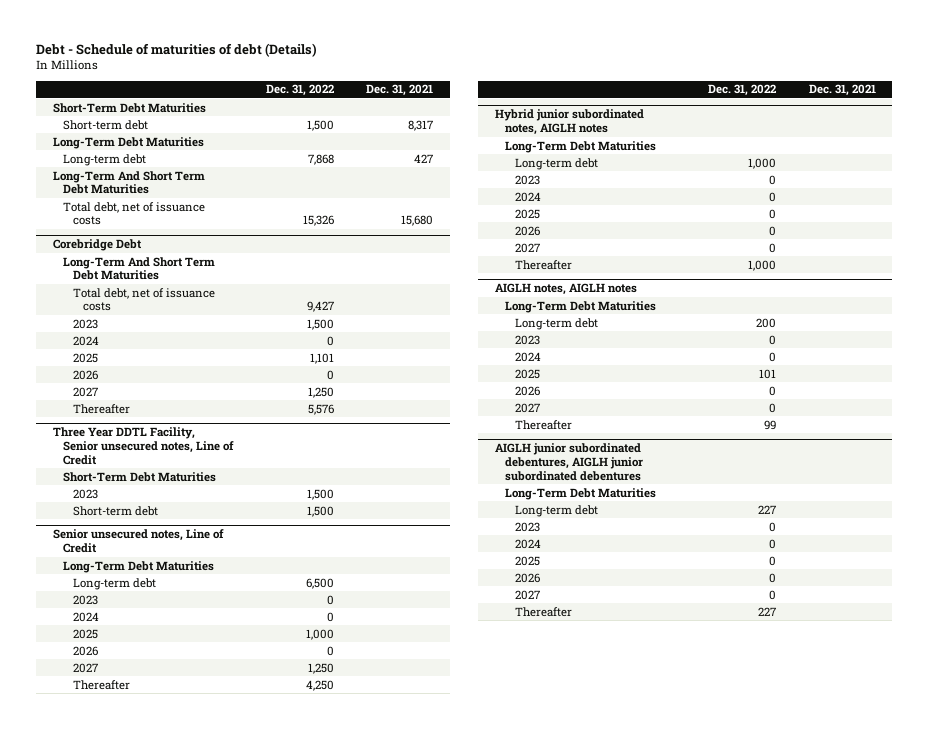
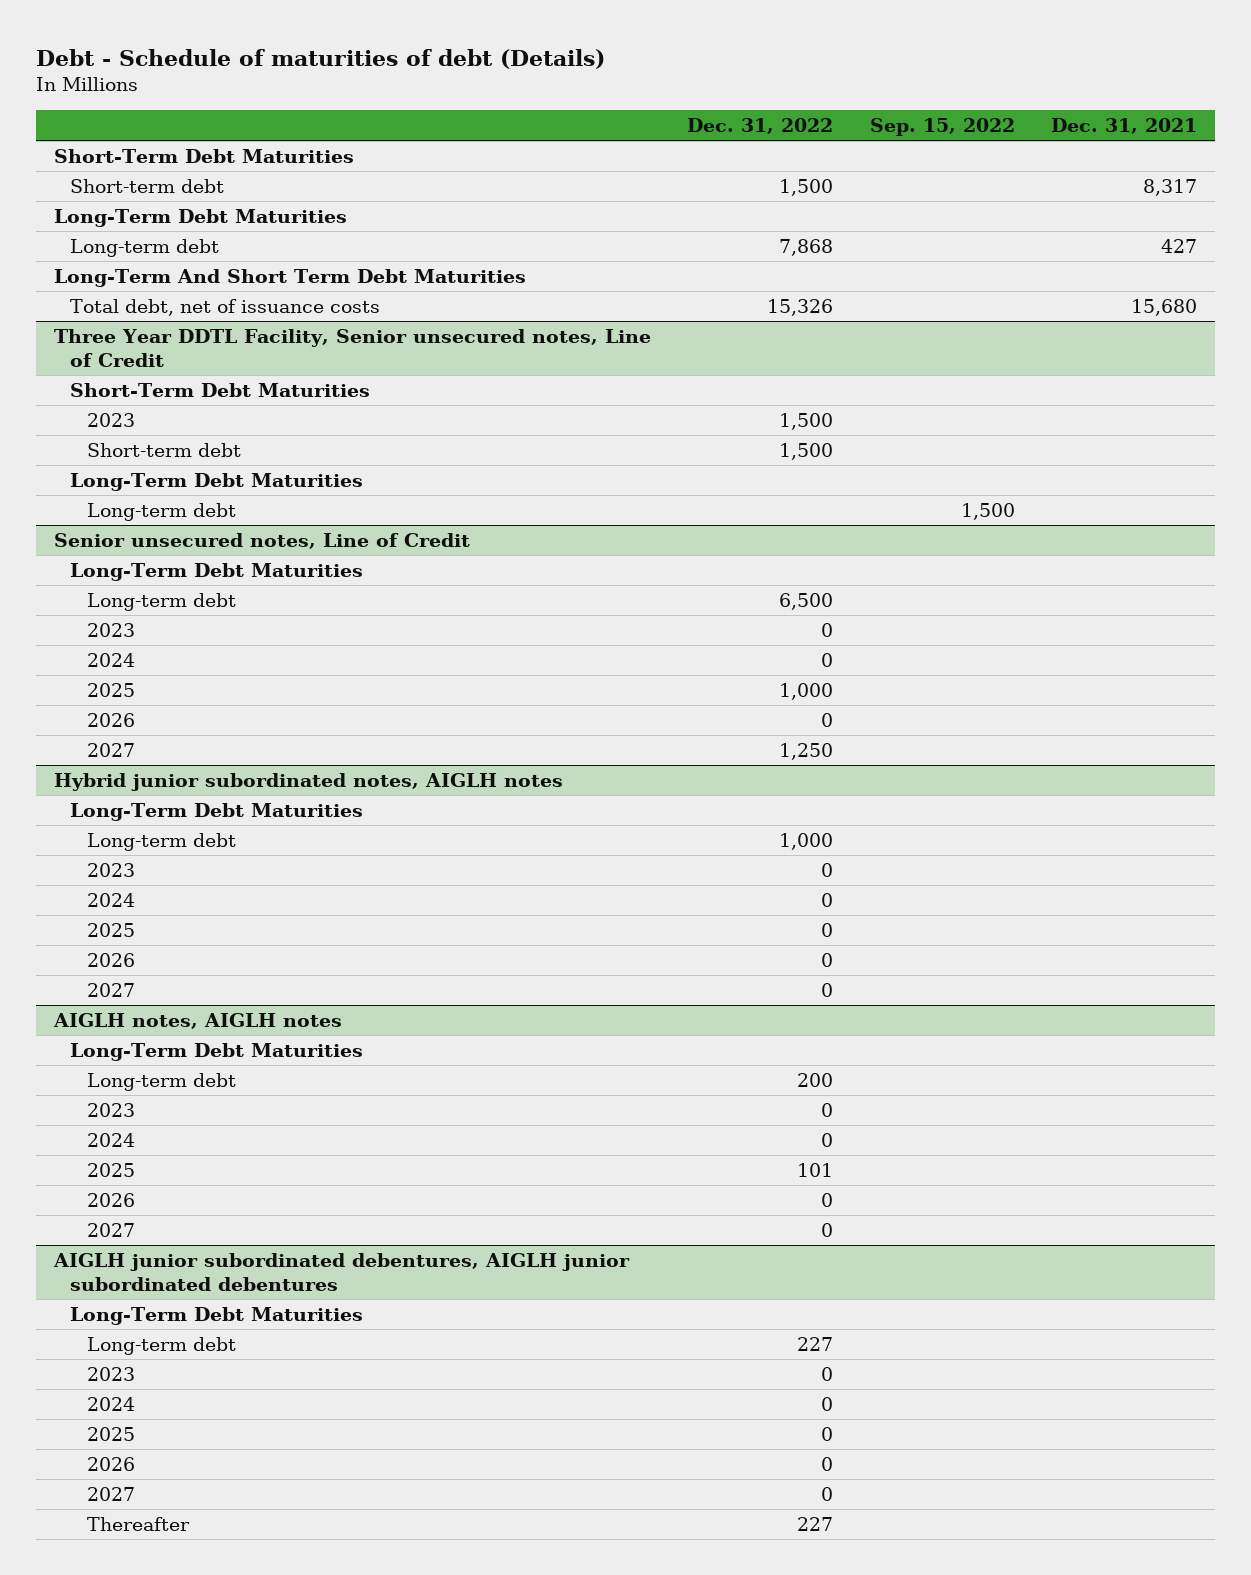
none -> [869,118,1015,137] Sep. 15, 2022
[52,239,142,252] Corebridge Debt -> none
[62,256,215,281] Long-Term And Short Term Debt Maturities -> none
[72,287,215,312] Total debt, net of issuance costs -> none
[72,318,98,329] 2023 -> none
[72,335,99,346] 2024 -> none
[72,352,98,363] 2025 -> none
[72,369,98,380] 2026 -> none
[72,386,98,397] 2027 -> none
[72,403,130,414] Thereafter -> none
none -> [70,472,364,491] Long-Term Debt Maturities
none -> [86,502,236,521] Long-term debt
[72,679,130,690] Thereafter -> none
[514,259,572,270] Thereafter -> none
[514,419,572,430] Thereafter -> none

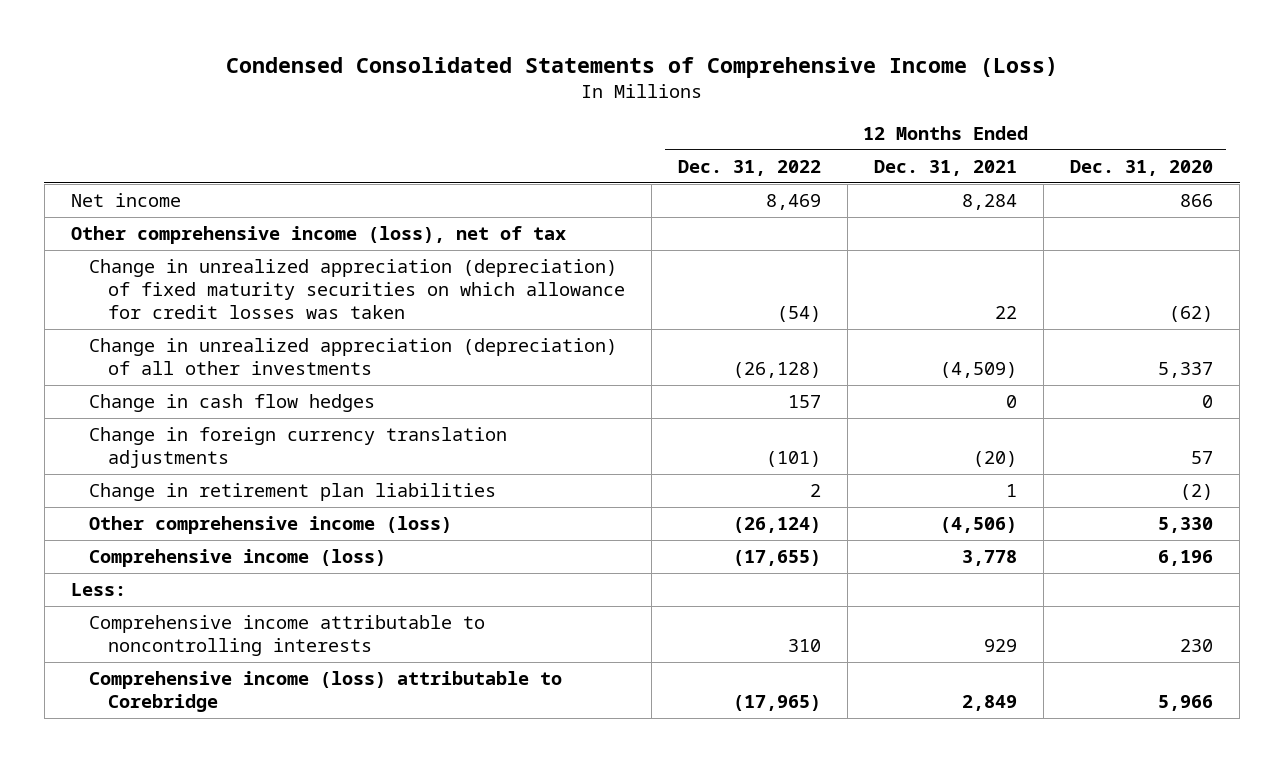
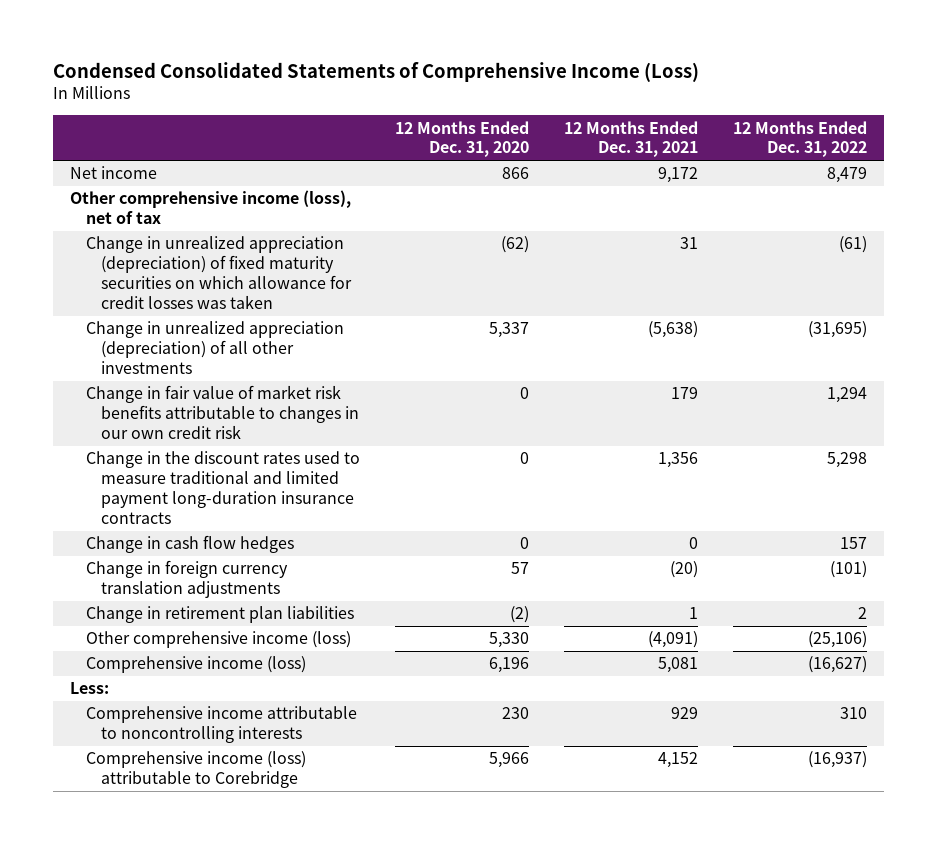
[766,194,822,211] 8,469 -> [826,167,867,184] 8,479
[962,194,1018,211] 8,284 -> [657,167,698,184] 9,172
[777,306,822,323] (54) -> [838,236,867,254] (61)
[995,306,1018,320] 22 -> [679,237,698,250] 31
[733,362,822,379] (26,128) -> [807,321,867,339] (31,695)
[940,362,1018,379] (4,509) -> [647,321,698,339] (5,638)
none -> [85,385,359,440] Change in fair value of market risk benefits attributable to changes in our own credit risk
none -> [85,451,360,525] Change in the discount rates used to measure traditional and limited payment long-duration insurance contracts
[733,517,822,534] (26,124) -> [807,631,867,649] (25,106)
[940,517,1018,534] (4,506) -> [647,631,698,649] (4,091)
[733,550,822,567] (17,655) -> [807,656,867,674] (16,627)
[962,550,1018,567] 3,778 -> [657,657,698,674] 5,081
[733,695,822,712] (17,965) -> [807,751,867,769] (16,937)
[962,695,1018,712] 2,849 -> [657,752,698,769] 4,152

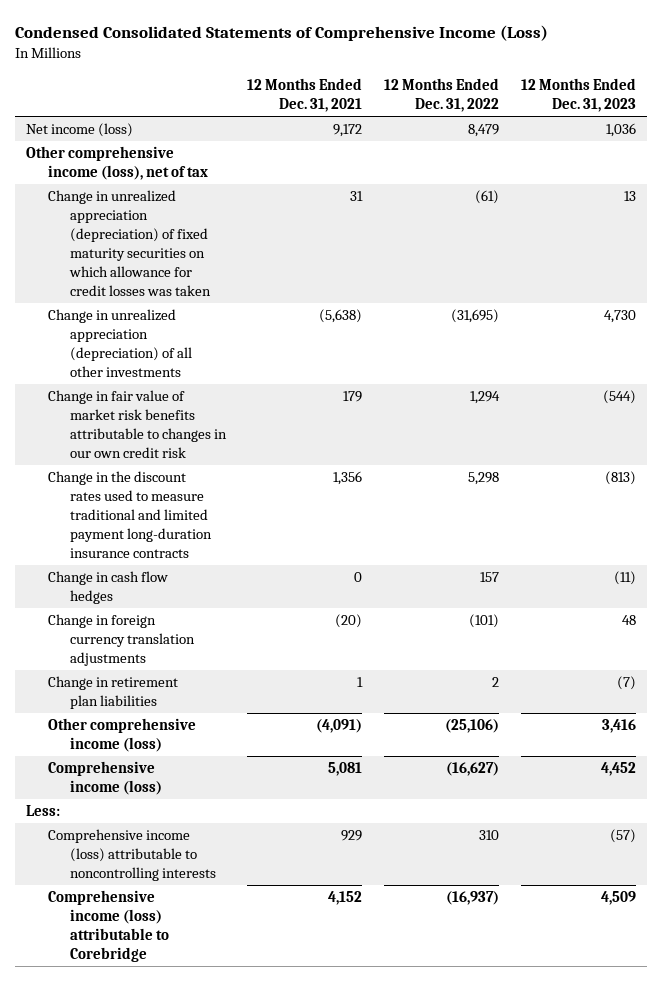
[394,120,529,158] 12 Months Ended Dec. 31, 2020 -> none
none -> [520,78,636,113] 12 Months Ended Dec. 31, 2023
[70,166,158,180] Net income -> [25,123,133,138] Net income (loss)
[85,706,357,744] Comprehensive income attributable to noncontrolling interests -> [47,829,216,882] Comprehensive income (loss) attributable to noncontrolling interests

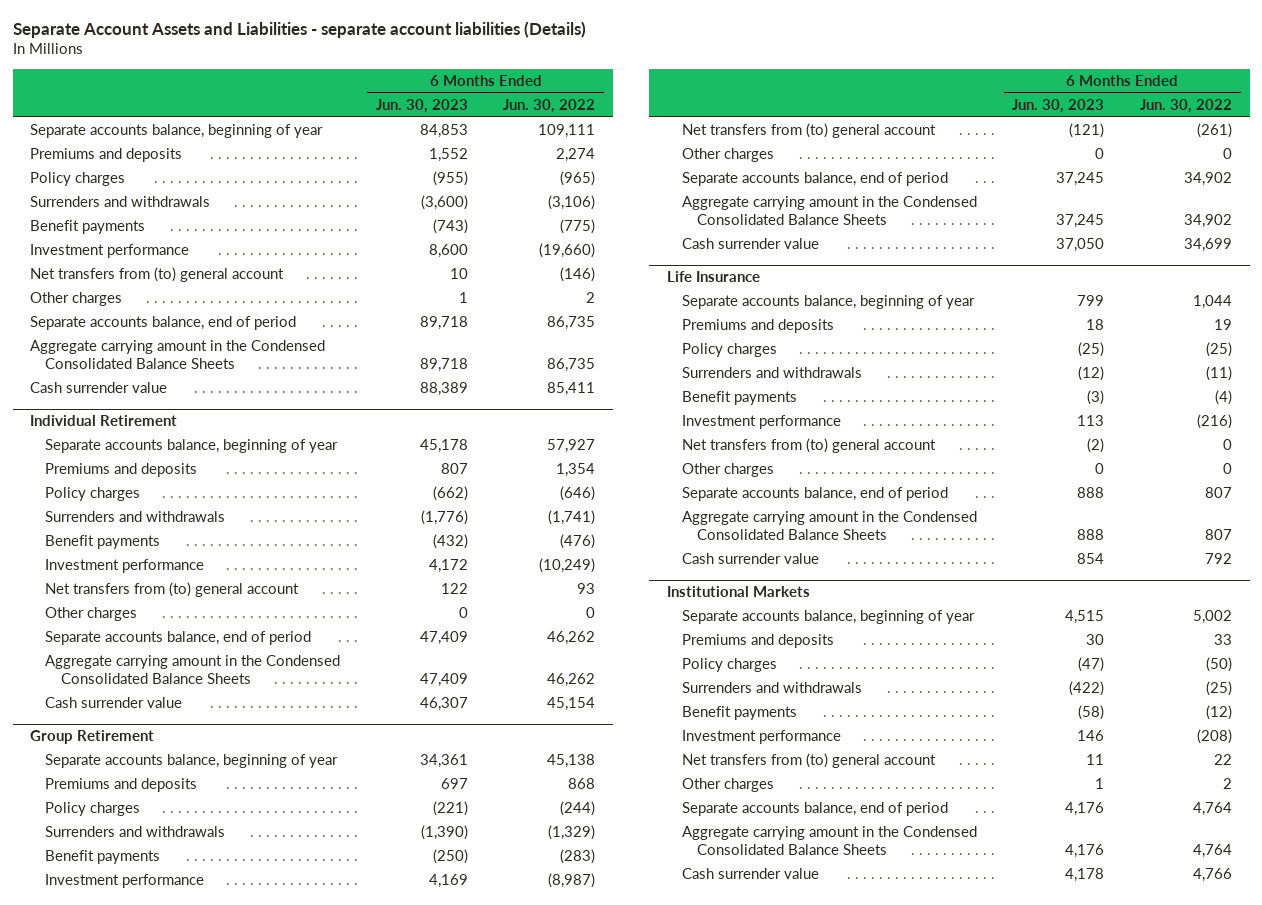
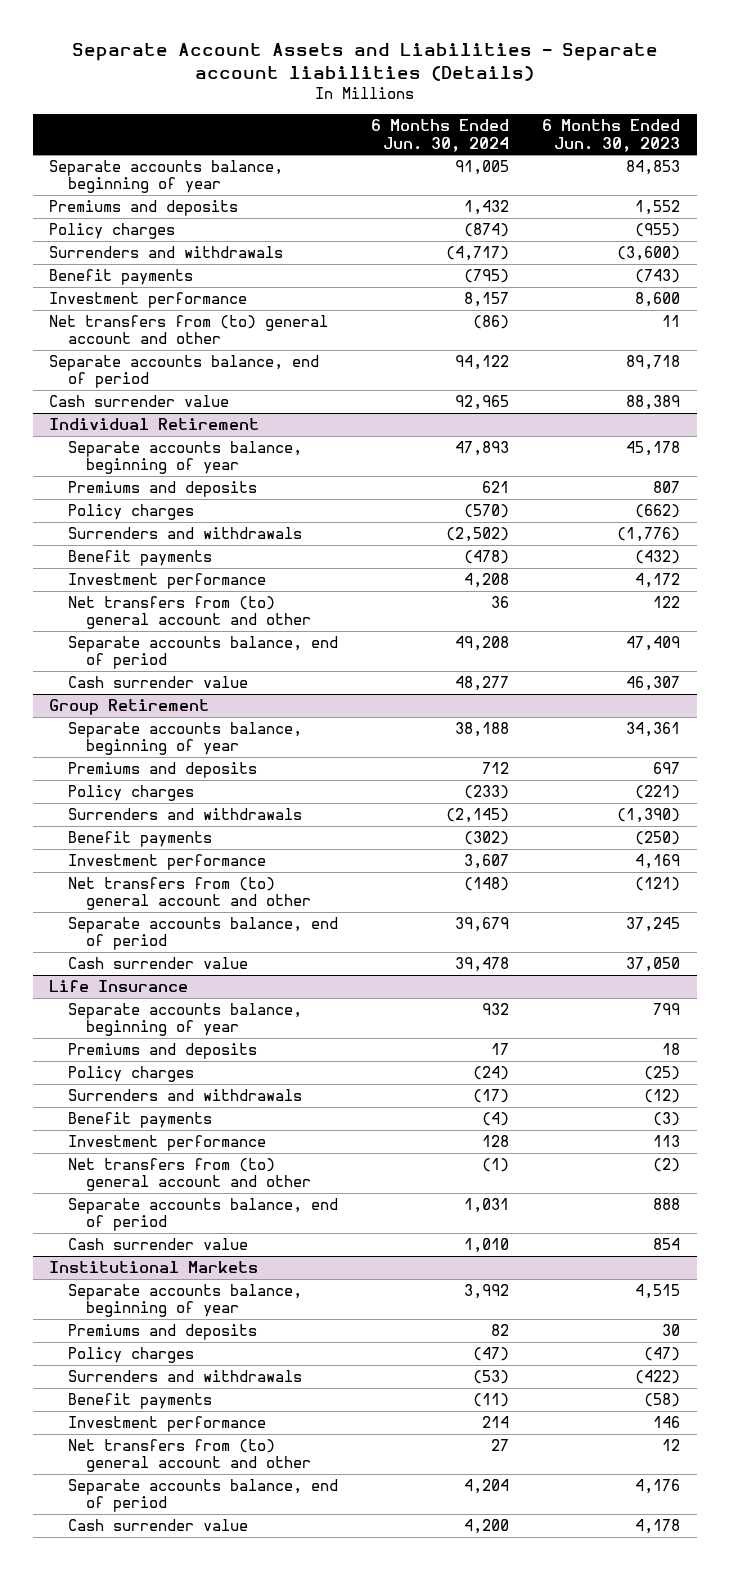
[12,20,586,38] Separate Account Assets and Liabilities - separate account liabilities (Details) -> [71,42,658,82] Separate Account Assets and Liabilities - Separate account liabilities (Details)
[503,98,596,113] Jun. 30, 2022 -> none
none -> [371,119,510,152] 6 Months Ended Jun. 30, 2024
[30,292,123,307] Other charges -> none
[30,267,285,283] Net transfers from (to) general account -> [49,314,329,345] Net transfers from (to) general account and other
[449,268,468,280] 10 -> [662,314,681,327] 11
[30,340,326,370] Aggregate carrying amount in the Condensed Consolidated Balance Sheets -> none
[45,607,138,622] Other charges -> none
[45,582,300,598] Net transfers from (to) general account -> [67,595,311,630] Net transfers from (to) general account and other
[45,655,341,685] Aggregate carrying amount in the Condensed Consolidated Balance Sheets -> none
[681,148,774,163] Other charges -> none
[681,123,936,139] Net transfers from (to) general account -> [67,876,311,911] Net transfers from (to) general account and other
[681,196,977,226] Aggregate carrying amount in the Condensed Consolidated Balance Sheets -> none
[681,463,774,478] Other charges -> none
[681,438,936,454] Net transfers from (to) general account -> [67,1157,311,1192] Net transfers from (to) general account and other
[681,511,977,541] Aggregate carrying amount in the Condensed Consolidated Balance Sheets -> none
[681,778,774,793] Other charges -> none
[681,753,936,769] Net transfers from (to) general account -> [67,1438,311,1473] Net transfers from (to) general account and other
[1086,754,1105,766] 11 -> [662,1438,681,1451] 12
[681,826,977,856] Aggregate carrying amount in the Condensed Consolidated Balance Sheets -> none

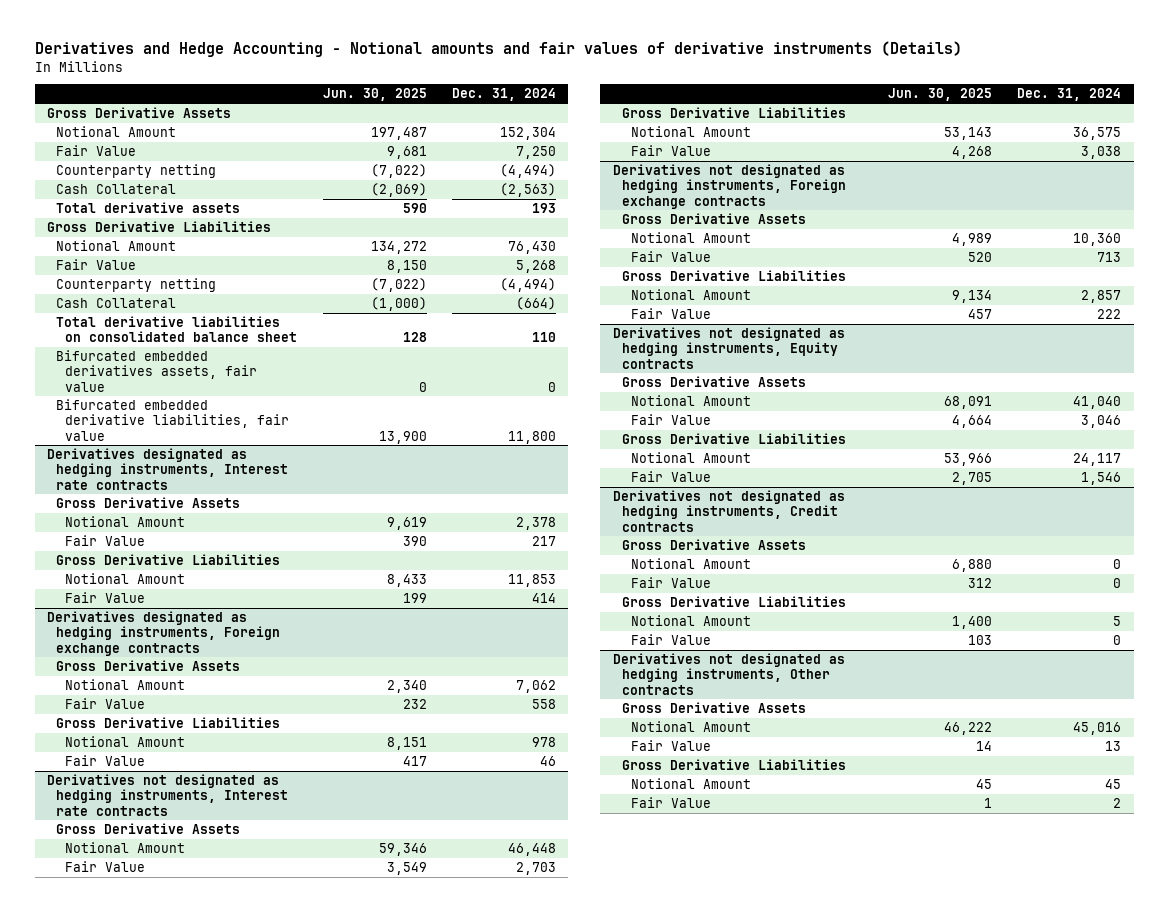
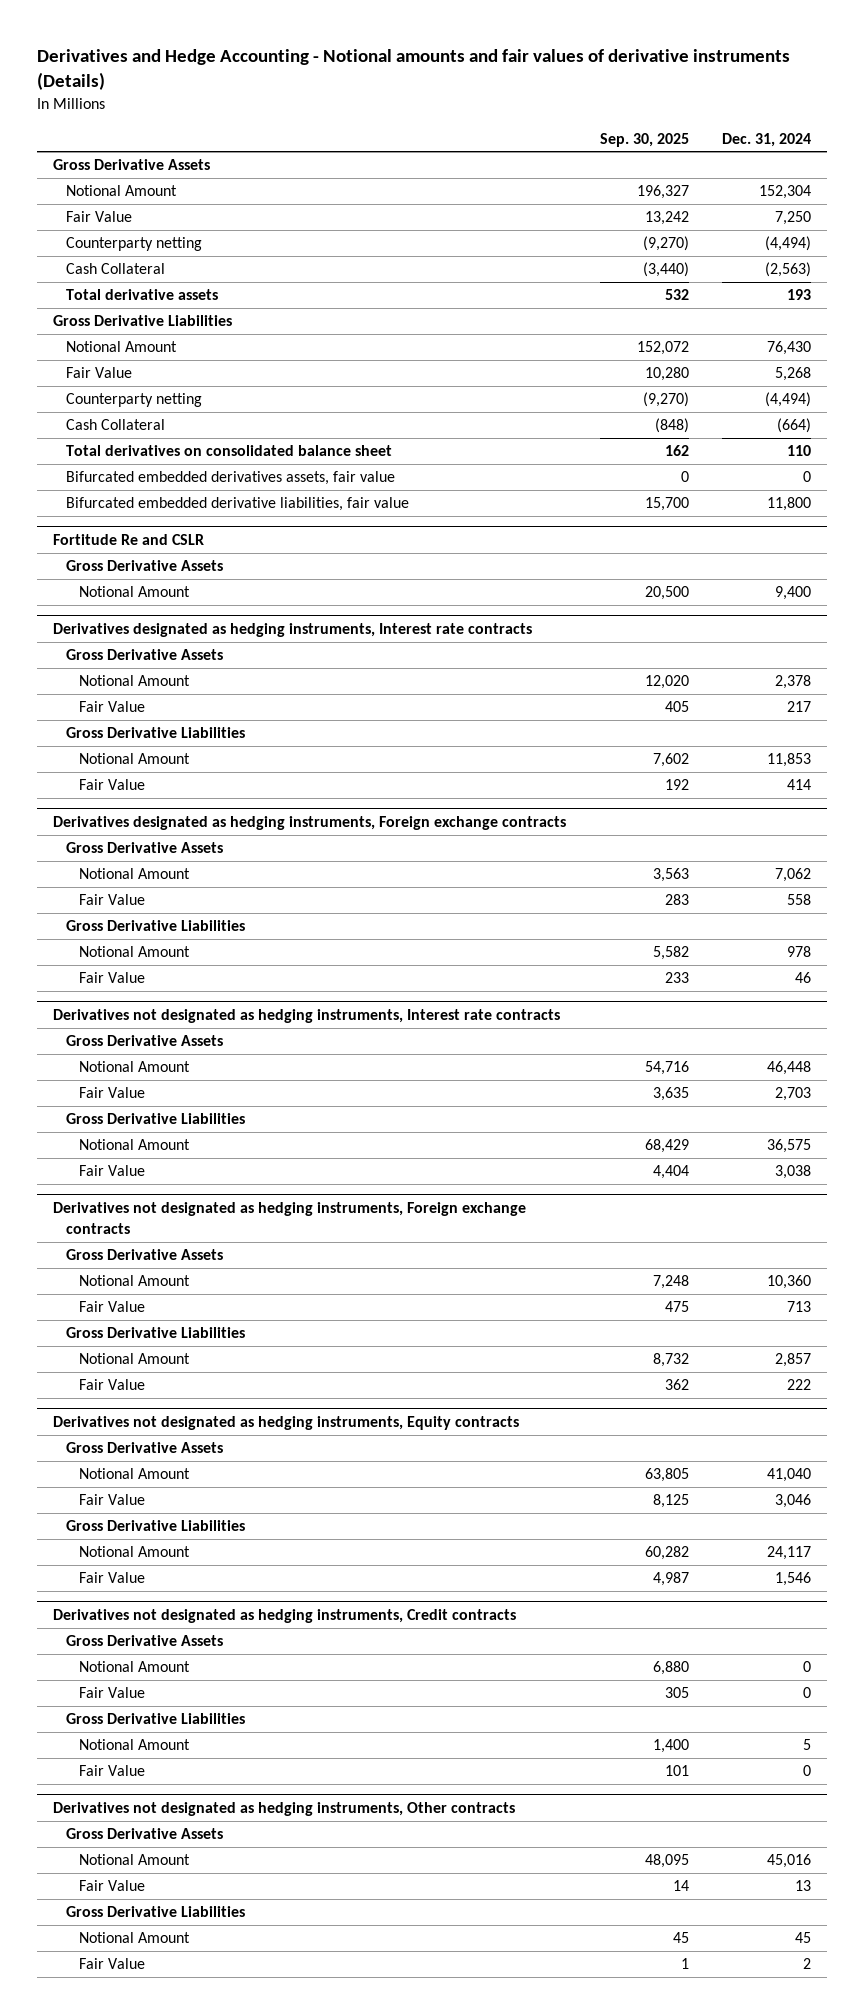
[322,88,427,102] Jun. 30, 2025 -> none
none -> [599,132,689,147] Sep. 30, 2025
[56,316,298,343] Total derivative liabilities on consolidated balance sheet -> [66,445,393,457] Total derivatives on consolidated balance sheet
none -> [53,533,205,545] Fortitude Re and CSLR
none -> [66,560,224,572] Gross Derivative Assets
none -> [79,586,191,598] Notional Amount

